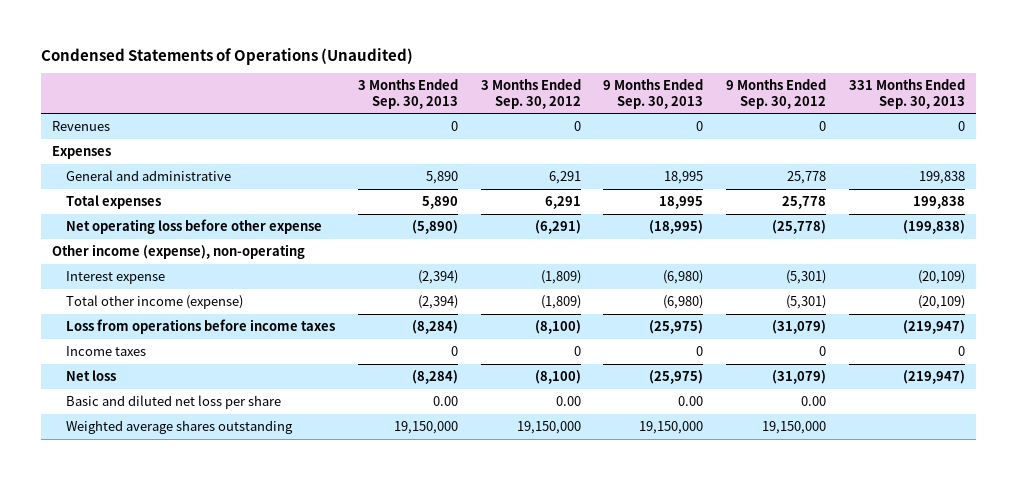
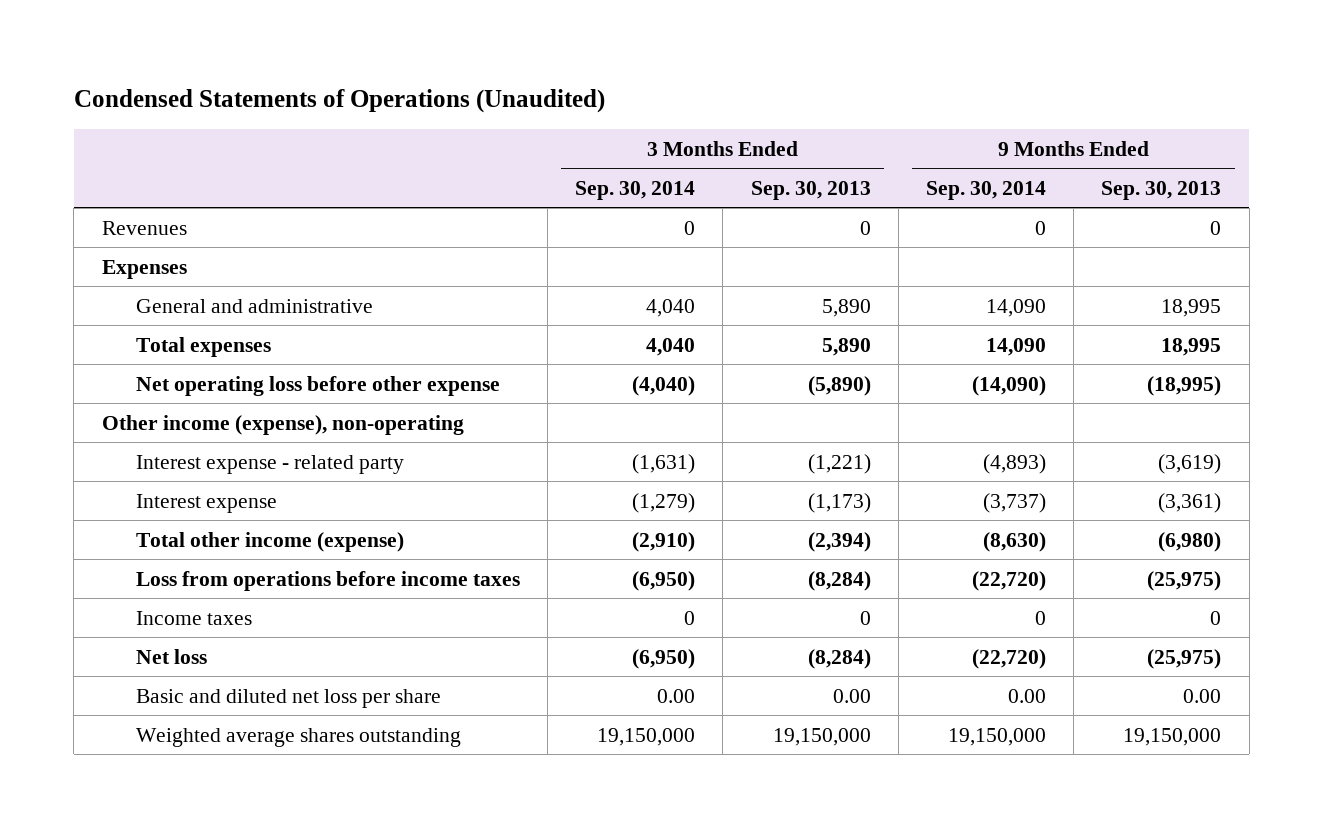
[480,79,581,109] 3 Months Ended Sep. 30, 2012 -> none
[726,79,827,109] 9 Months Ended Sep. 30, 2012 -> none
[848,79,965,109] 331 Months Ended Sep. 30, 2013 -> none
none -> [575,180,696,200] Sep. 30, 2014
none -> [925,180,1046,200] Sep. 30, 2014
none -> [135,454,404,474] Interest expense - related party
[418,270,459,285] (2,394) -> [807,492,871,513] (1,173)
[663,270,704,285] (6,980) -> [1158,492,1222,513] (3,361)

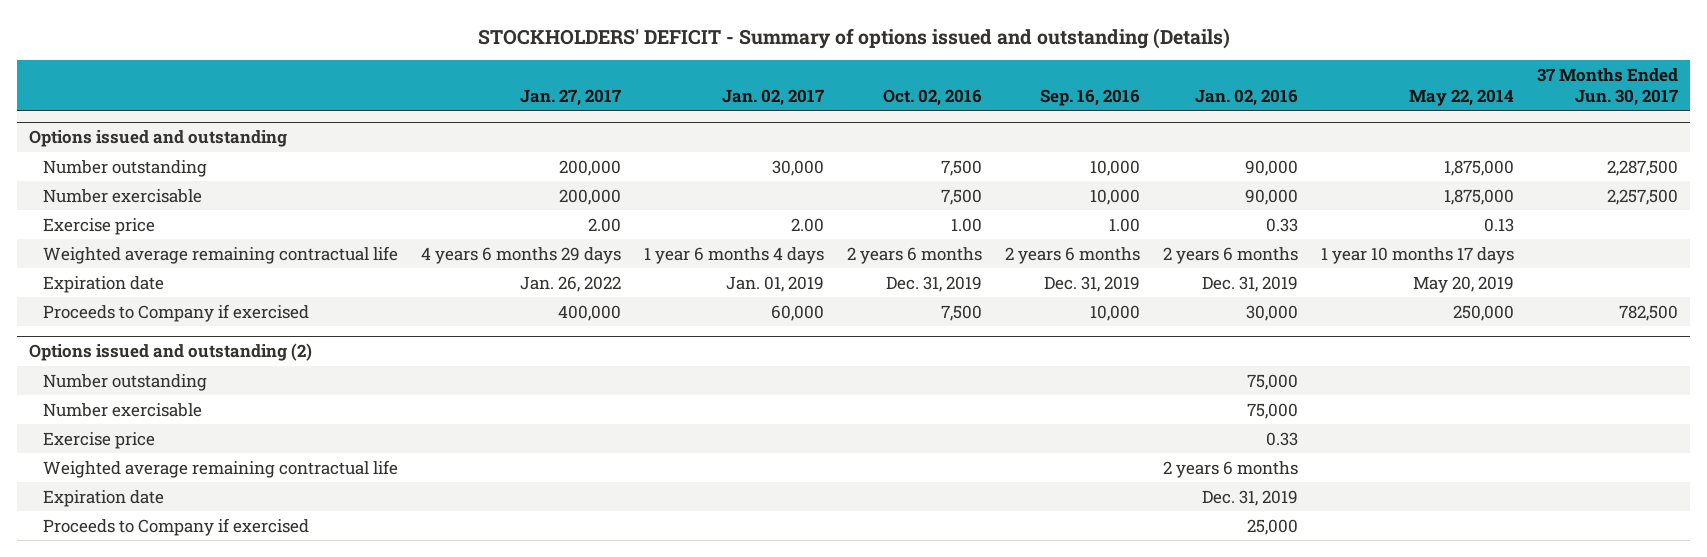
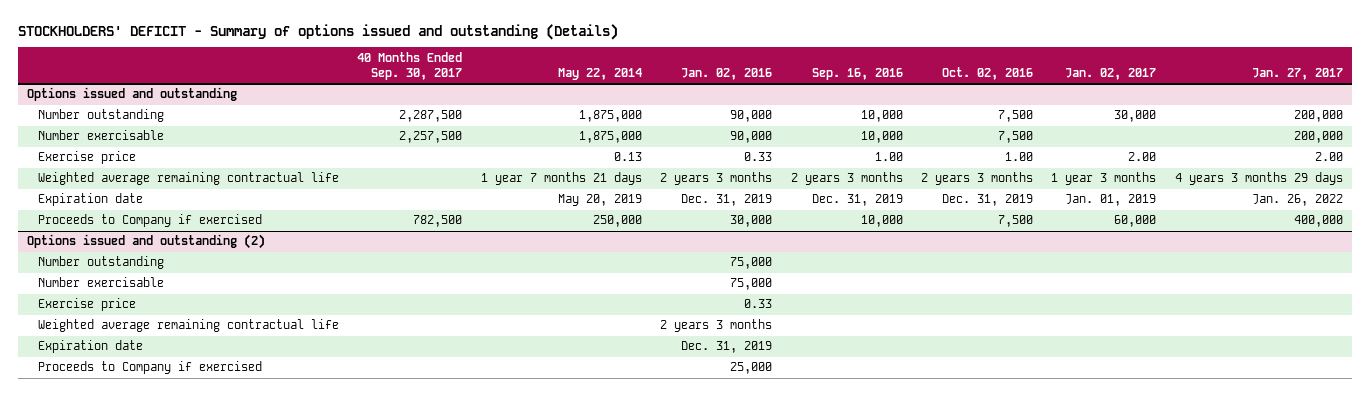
[1537,68,1679,106] 37 Months Ended Jun. 30, 2017 -> none
none -> [357,51,463,80] 40 Months Ended Sep. 30, 2017
[421,246,622,264] 4 years 6 months 29 days -> [1174,172,1343,186] 4 years 3 months 29 days
[644,246,825,264] 1 year 6 months 4 days -> [1051,172,1157,186] 1 year 3 months
[847,246,983,264] 2 years 6 months -> [920,172,1033,186] 2 years 3 months
[1005,246,1141,264] 2 years 6 months -> [790,172,903,186] 2 years 3 months
[1163,246,1299,264] 2 years 6 months -> [660,172,773,186] 2 years 3 months
[1321,246,1515,264] 1 year 10 months 17 days -> [480,172,642,186] 1 year 7 months 21 days
[1163,460,1299,478] 2 years 6 months -> [660,319,773,333] 2 years 3 months

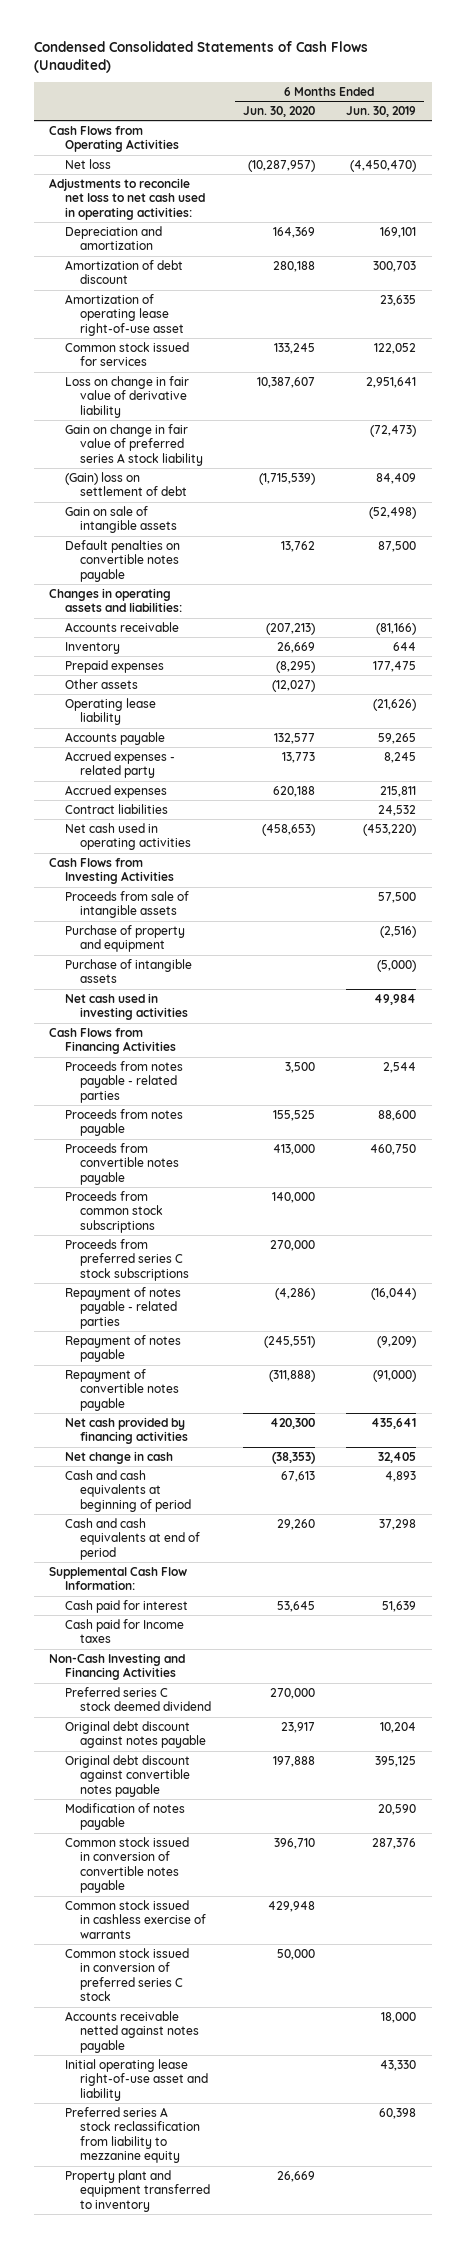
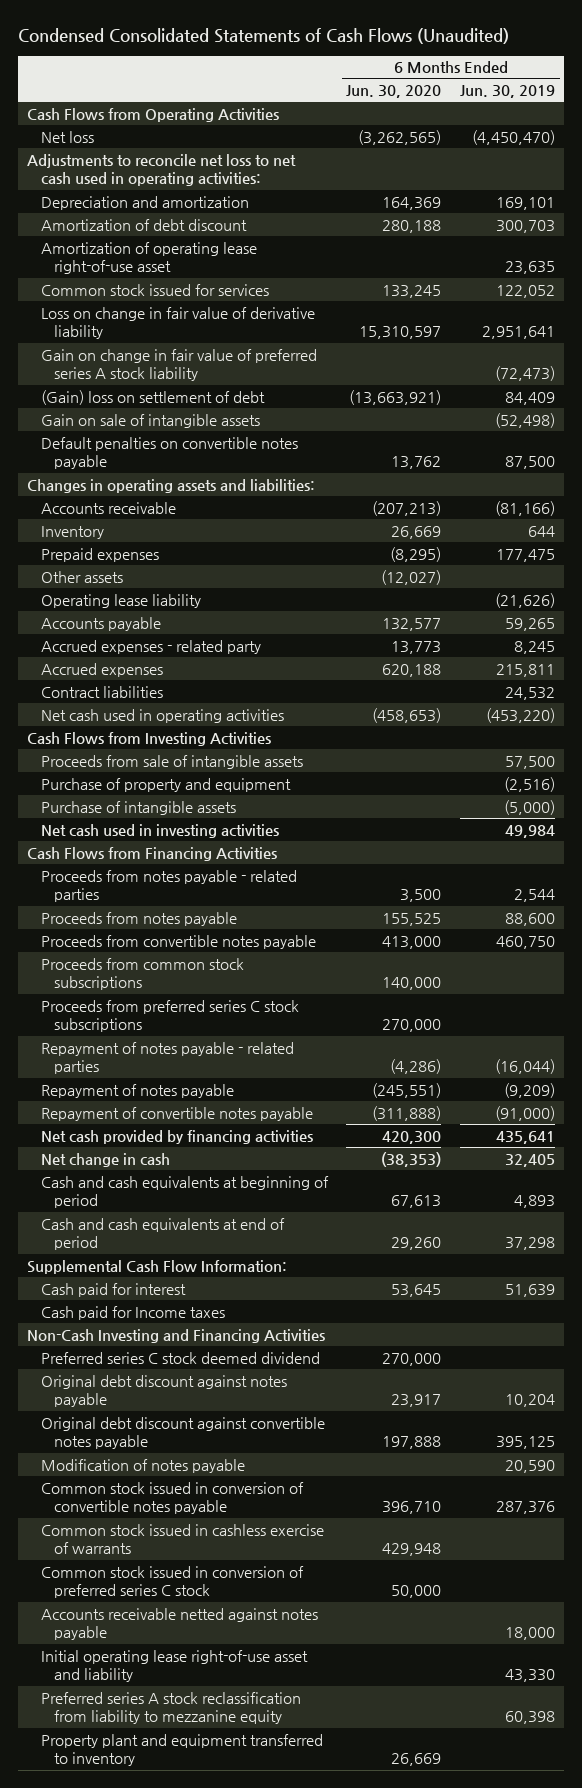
[247,159,315,172] (10,287,957) -> [358,129,442,145] (3,262,565)
[256,376,315,388] 10,387,607 -> [359,326,442,340] 15,310,597
[258,472,315,485] (1,715,539) -> [349,389,442,405] (13,663,921)

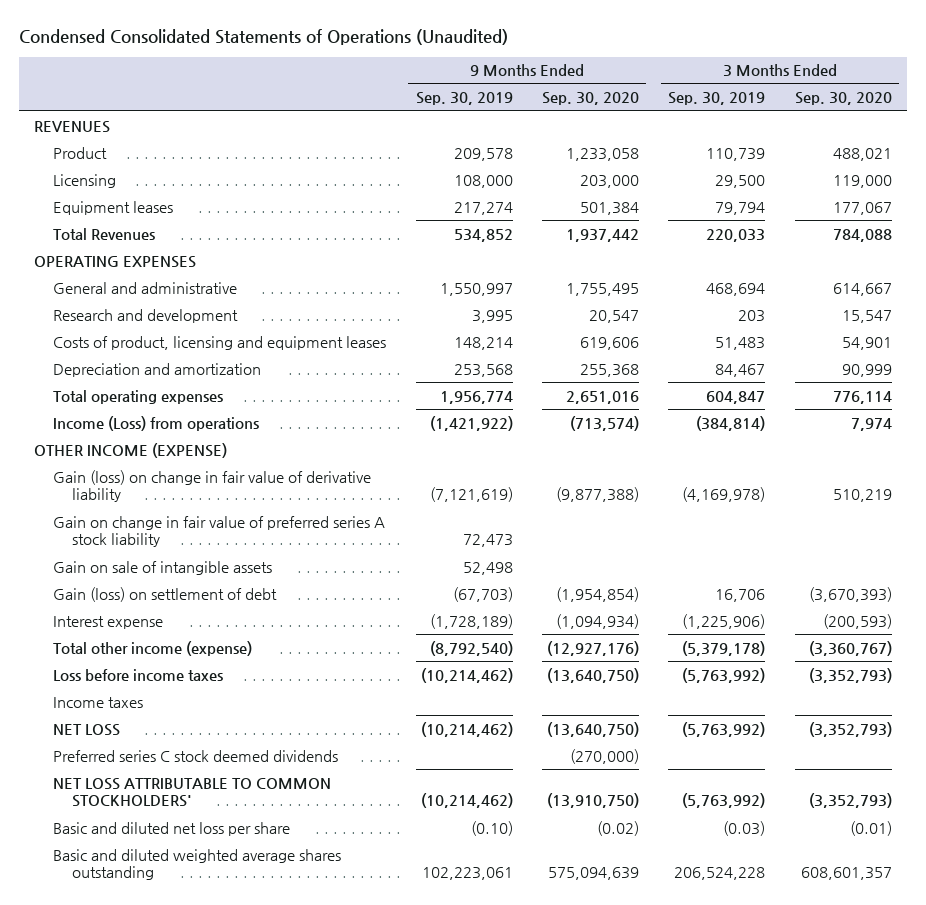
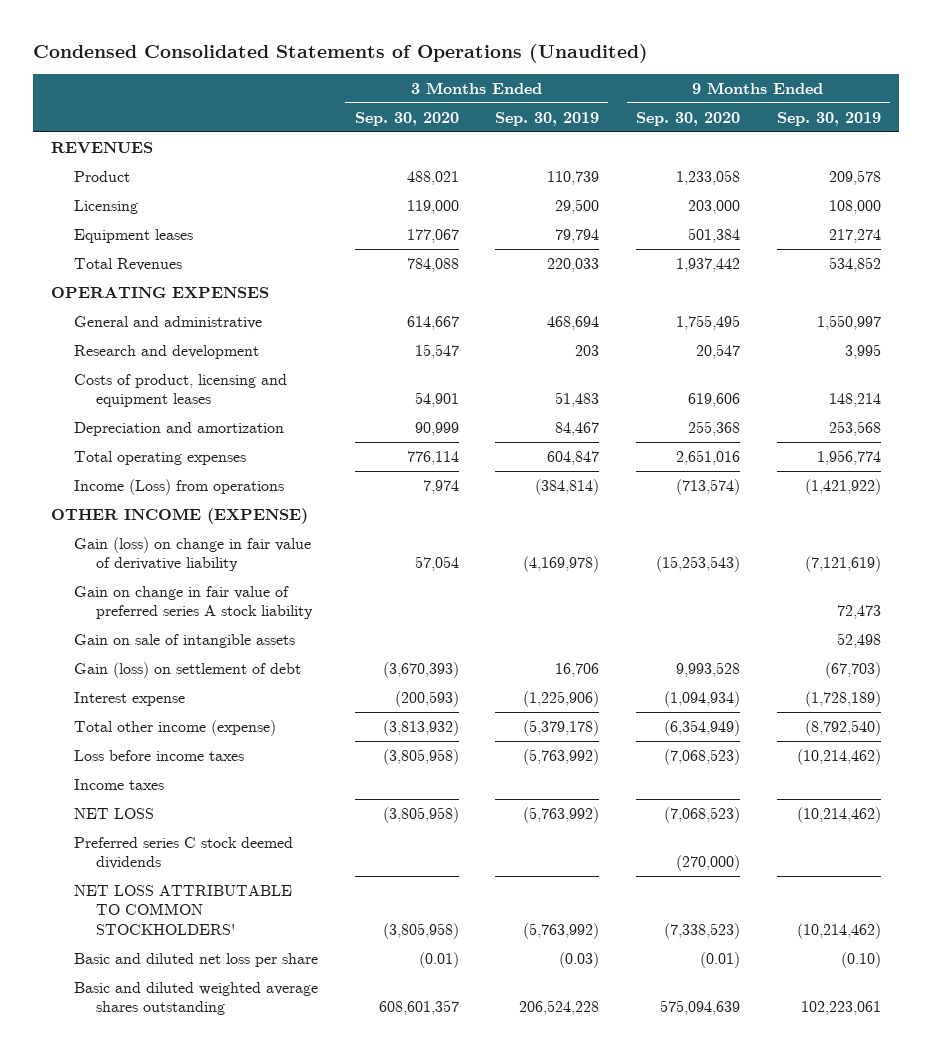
[555,487,639,503] (9,877,388) -> [655,556,740,573] (15,253,543)
[832,489,892,503] 510,219 -> [414,556,459,572] 57,054
[555,586,639,602] (1,954,854) -> [675,662,740,678] 9,993,528
[546,640,639,656] (12,927,176) -> [663,720,740,737] (6,354,949)
[808,640,892,656] (3,360,767) -> [382,720,459,737] (3,813,932)
[546,667,639,683] (13,640,750) -> [663,749,740,766] (7,068,523)
[808,667,892,683] (3,352,793) -> [382,749,459,766] (3,805,958)
[546,721,639,737] (13,640,750) -> [663,807,740,824] (7,068,523)
[808,721,892,737] (3,352,793) -> [382,807,459,824] (3,805,958)
[546,793,639,809] (13,910,750) -> [663,922,740,939] (7,338,523)
[808,793,892,809] (3,352,793) -> [382,922,459,939] (3,805,958)
[596,820,639,836] (0.02) -> [699,952,740,969] (0.01)

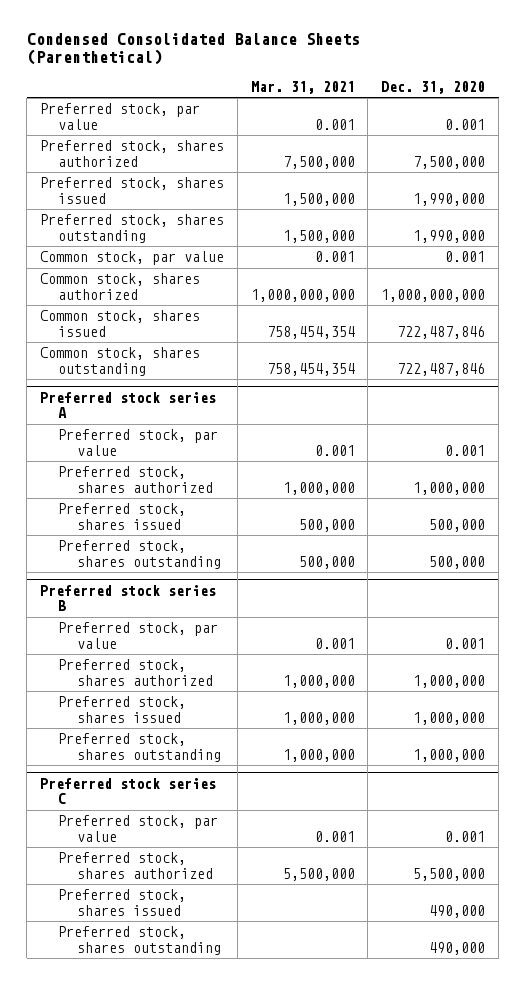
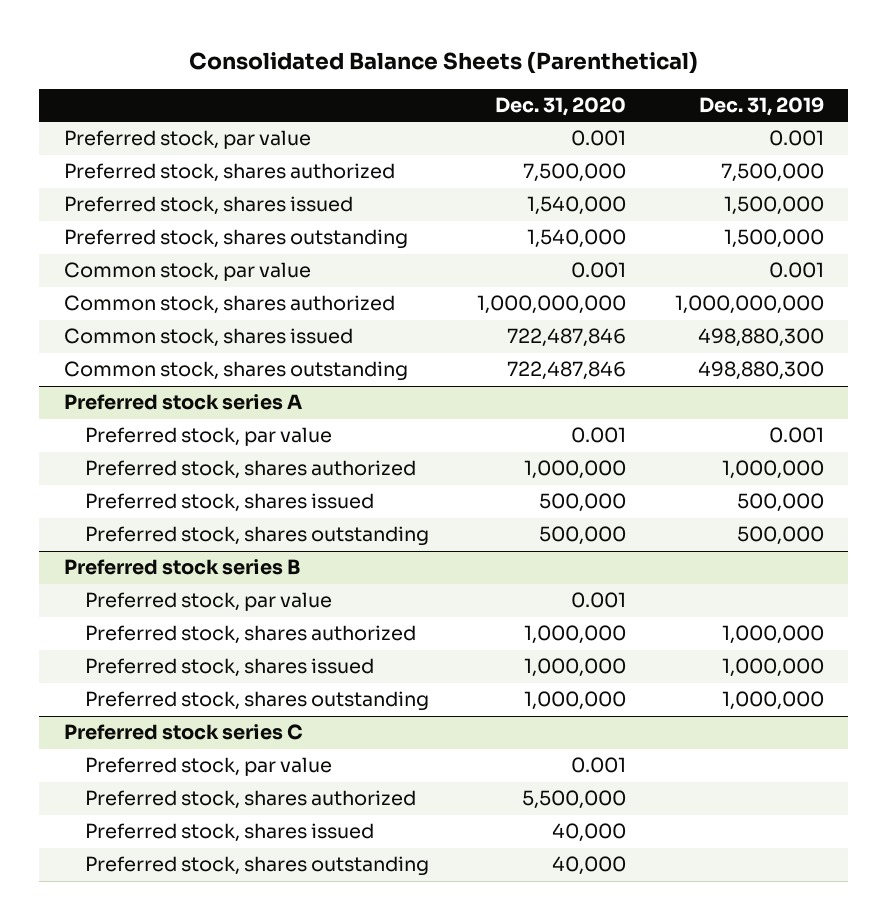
[26,32,360,66] Condensed Consolidated Balance Sheets (Parenthetical) -> [188,51,698,75] Consolidated Balance Sheets (Parenthetical)
[250,80,355,94] Mar. 31, 2021 -> none
none -> [698,97,824,117] Dec. 31, 2019
[413,192,486,206] 1,990,000 -> [527,196,627,216] 1,540,000
[413,229,486,243] 1,990,000 -> [527,229,627,249] 1,540,000
[429,904,486,918] 490,000 -> [552,823,627,843] 40,000
[429,941,486,955] 490,000 -> [552,856,627,876] 40,000

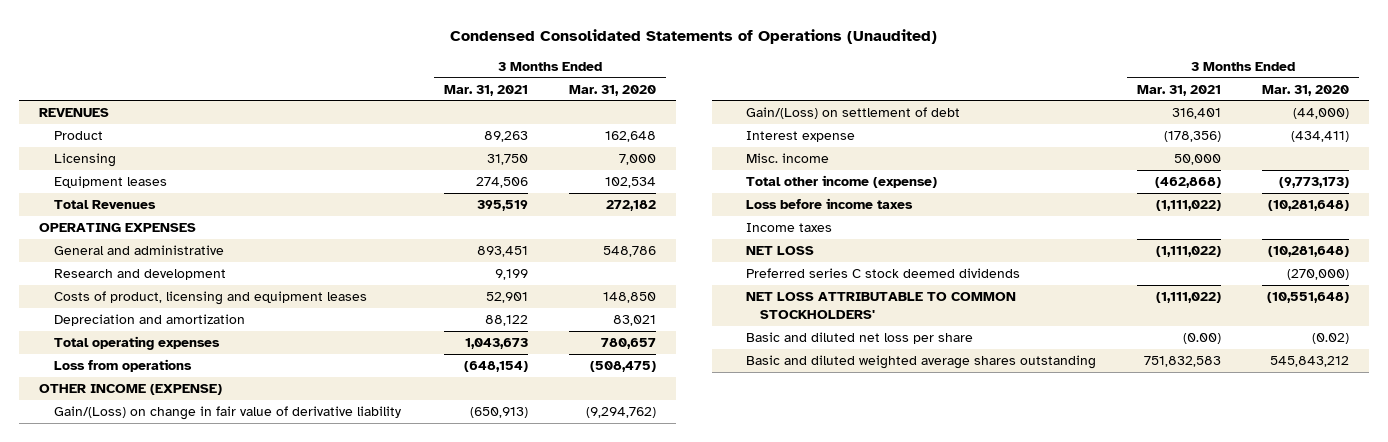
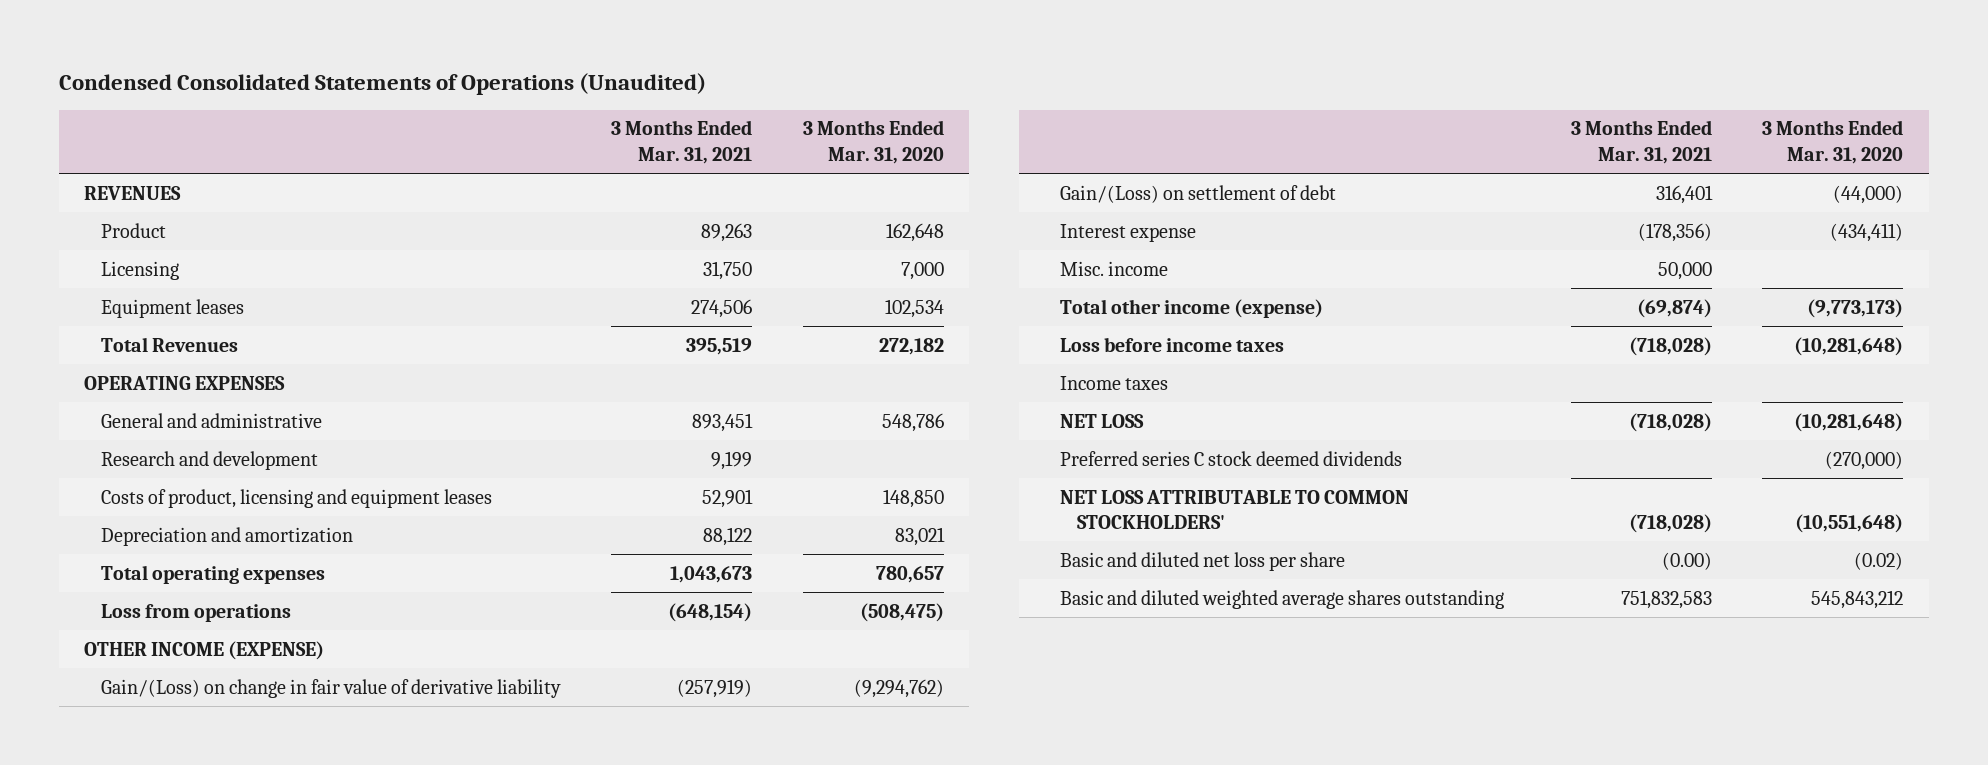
[470,407,529,419] (650,913) -> [677,678,753,698] (257,919)
[1155,177,1222,189] (462,868) -> [1636,298,1712,318] (69,874)
[1156,200,1222,212] (1,111,022) -> [1628,336,1712,356] (718,028)
[1156,246,1222,258] (1,111,022) -> [1628,412,1712,432] (718,028)
[1156,292,1222,304] (1,111,022) -> [1628,514,1712,534] (718,028)

